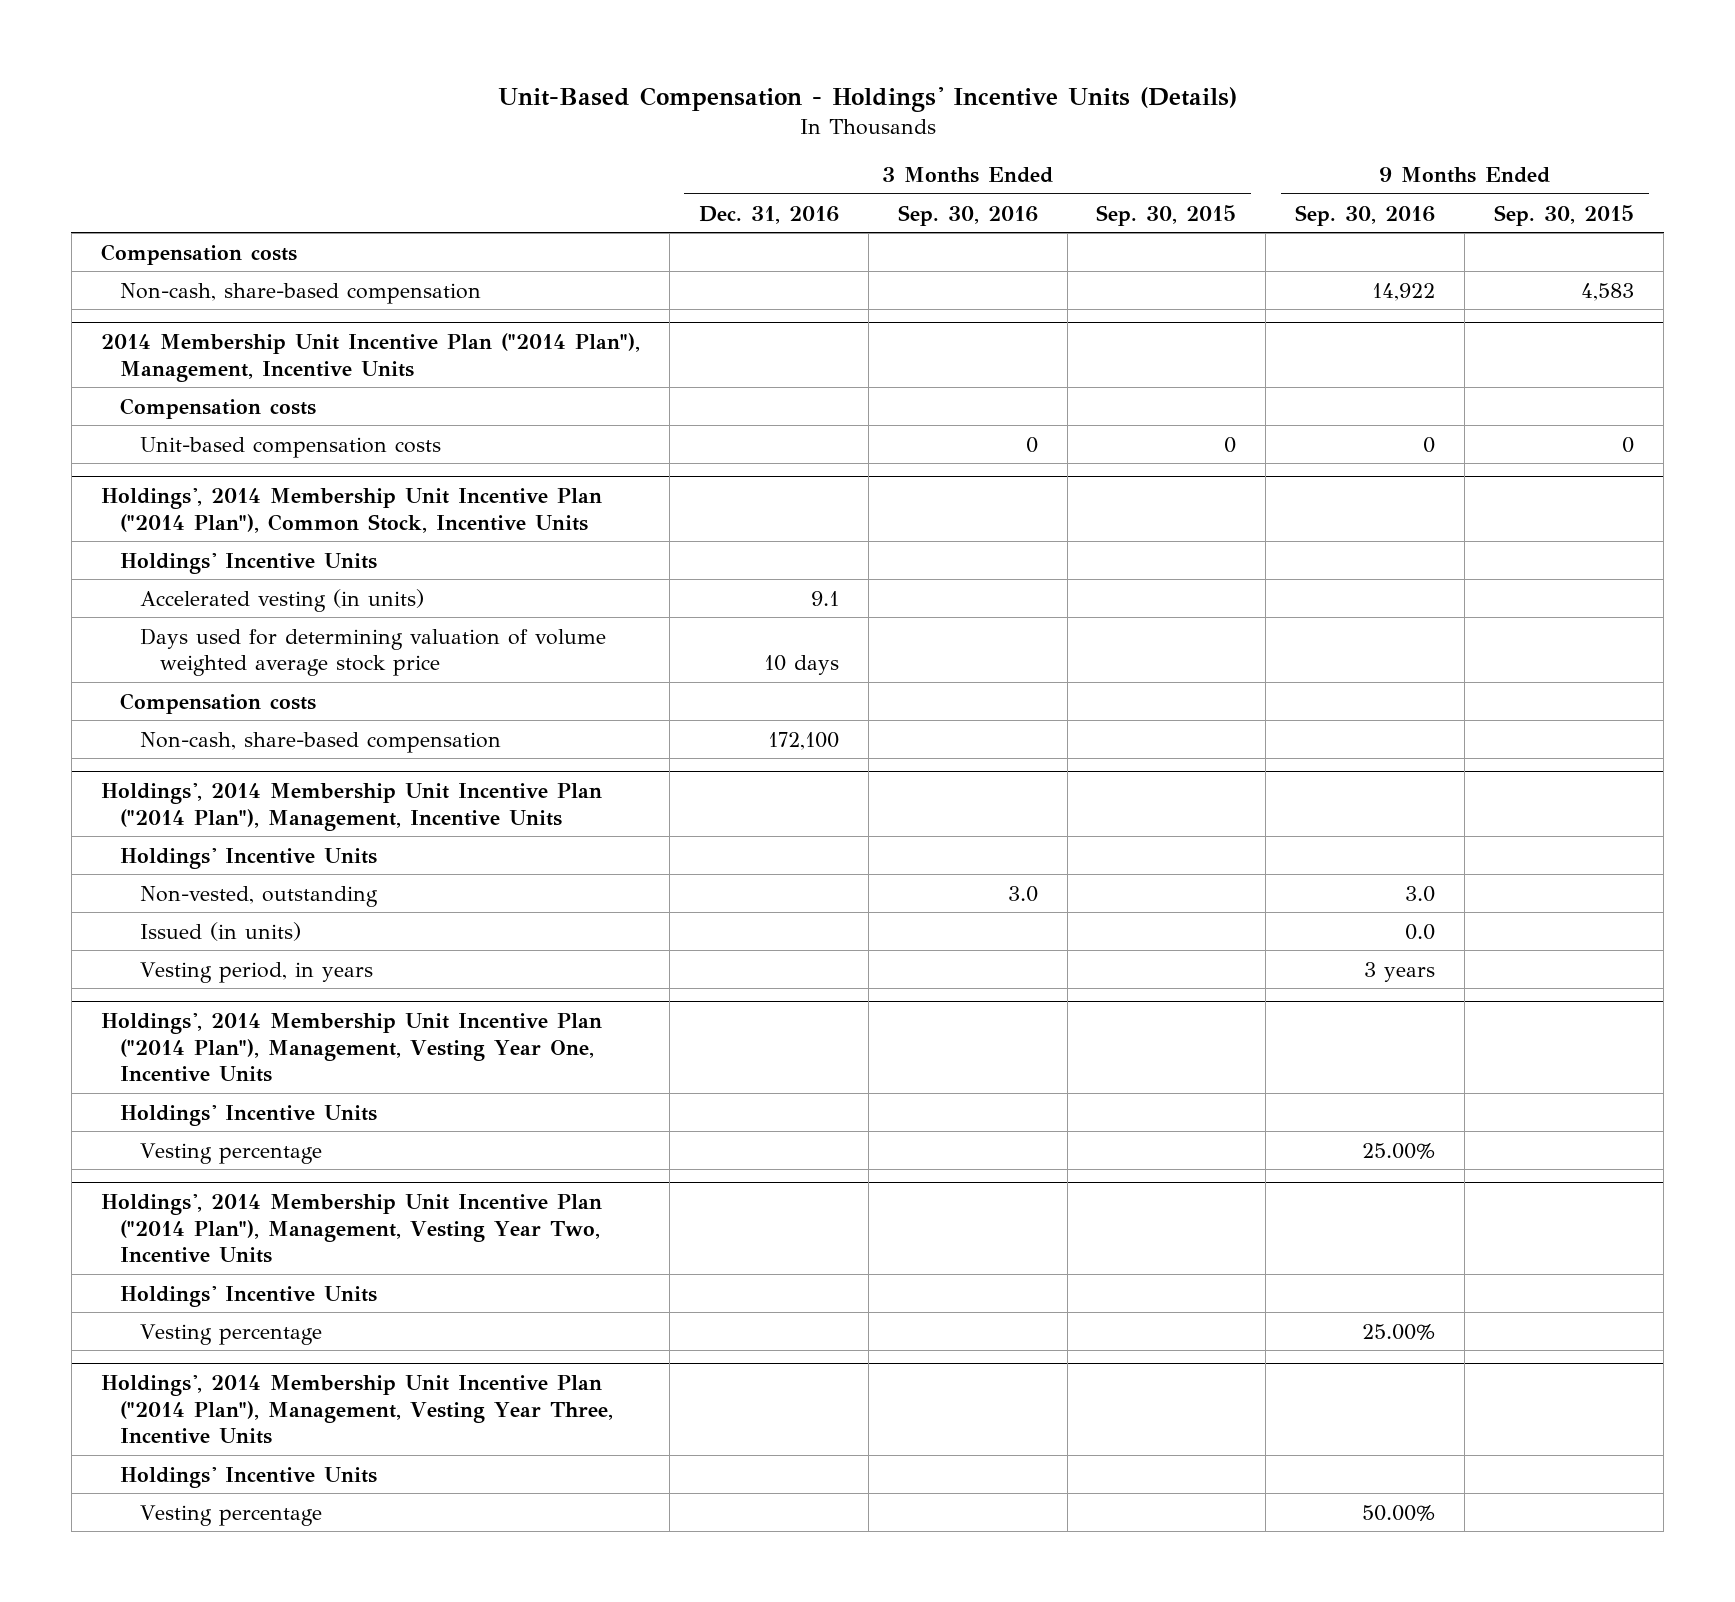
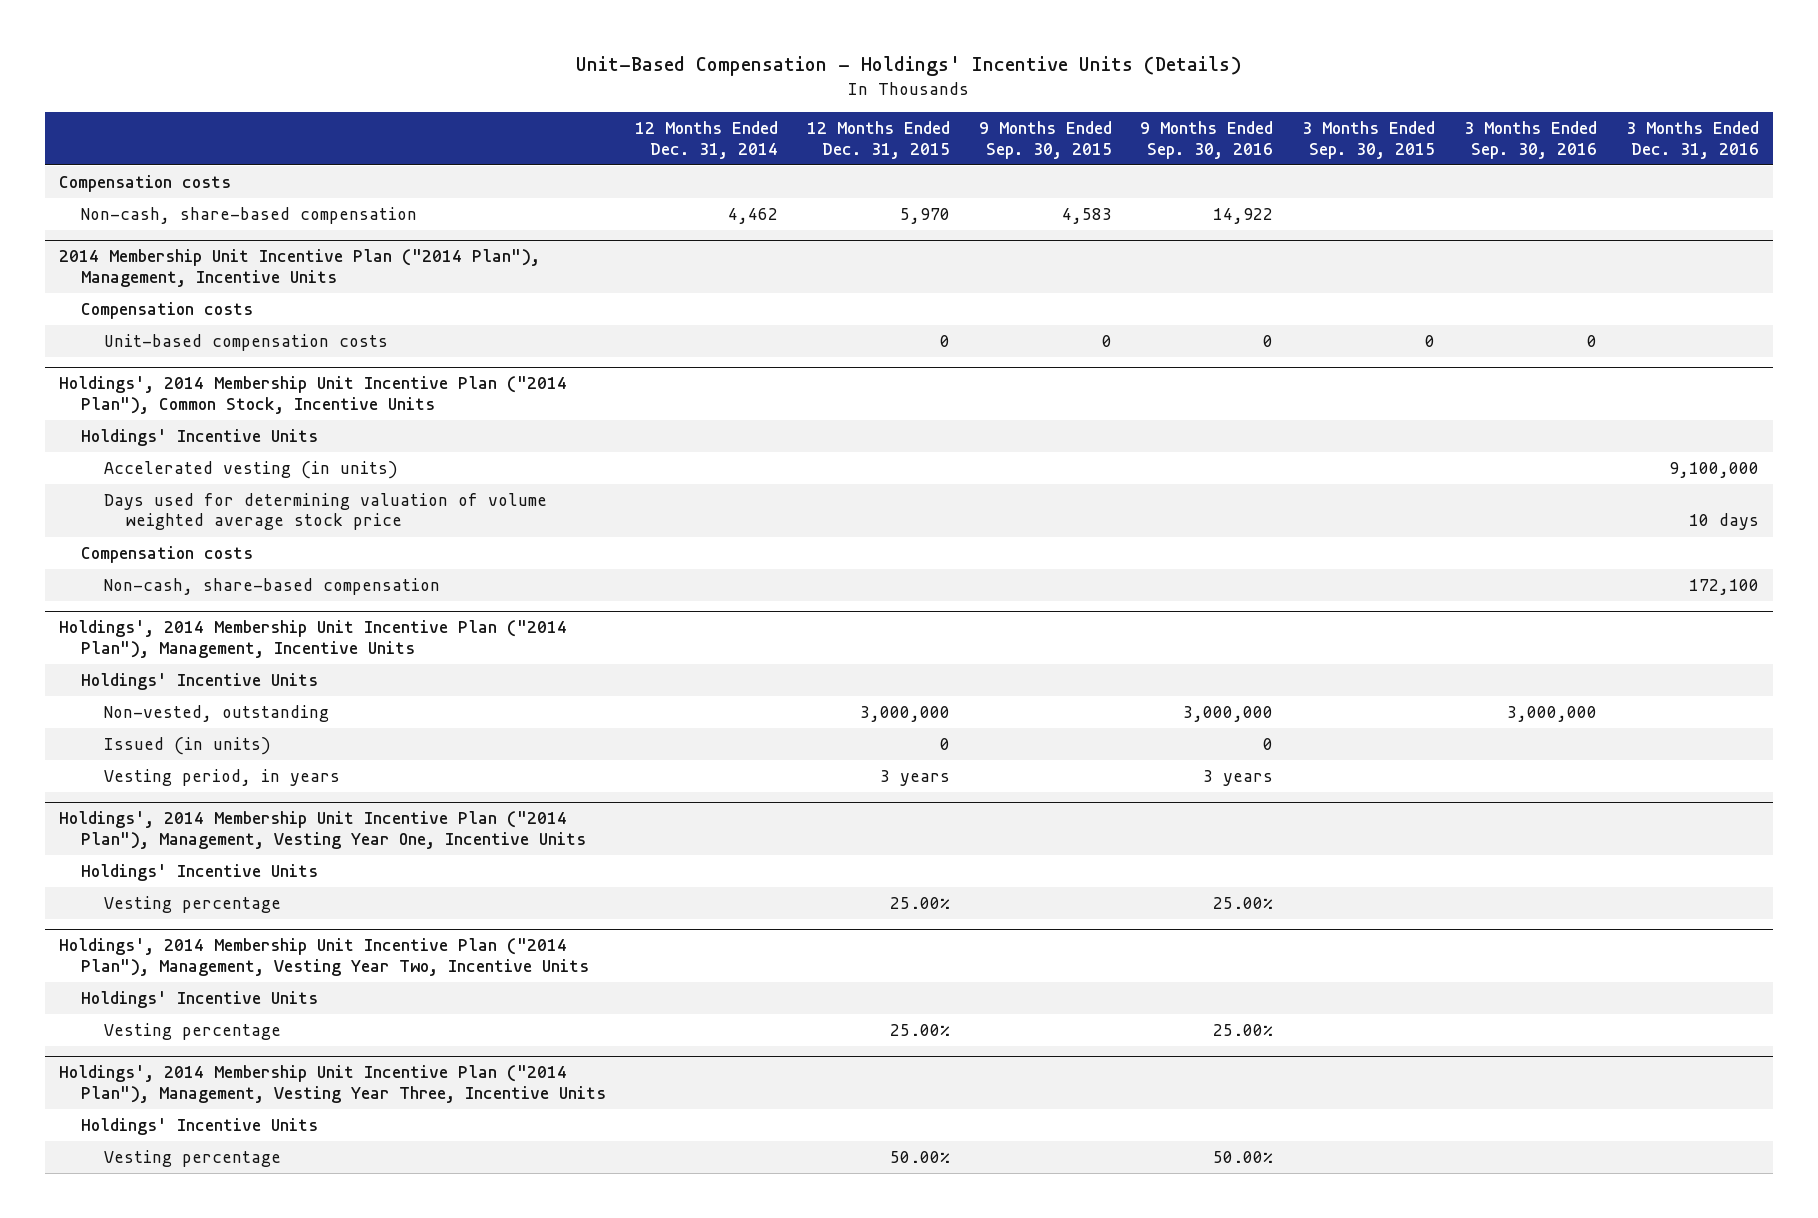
none -> [635,121,779,159] 12 Months Ended Dec. 31, 2014
none -> [806,121,950,159] 12 Months Ended Dec. 31, 2015
[810,590,839,606] 9.1 -> [1668,462,1759,479] 9,100,000
[1007,885,1038,902] 3.0 -> [1506,706,1597,723] 3,000,000
[1405,885,1436,902] 3.0 -> [1183,706,1274,723] 3,000,000
[1405,923,1436,940] 0.0 -> [1263,738,1274,751] 0

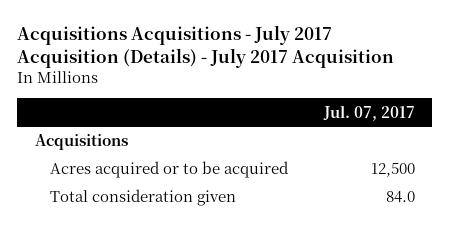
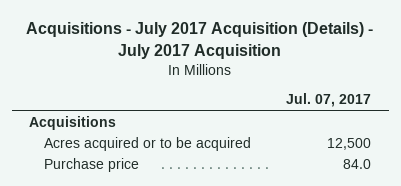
[16,25,394,69] Acquisitions Acquisitions - July 2017 Acquisition (Details) - July 2017 Acquisition -> [26,21,374,59] Acquisitions - July 2017 Acquisition (Details) - July 2017 Acquisition
[49,189,236,207] Total consideration given -> [43,157,139,172] Purchase price

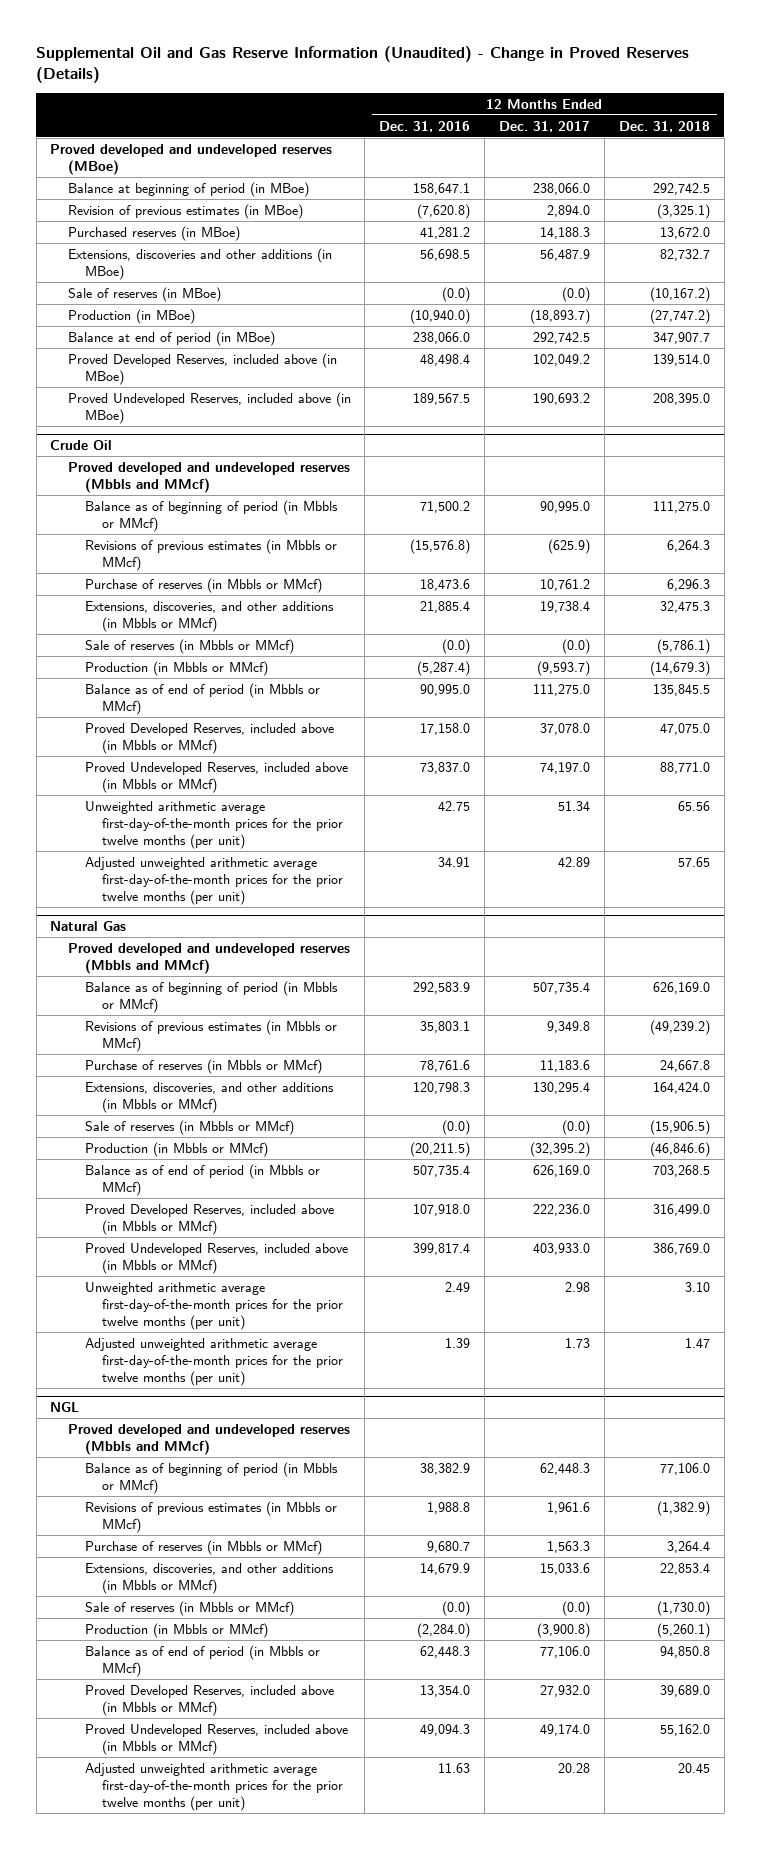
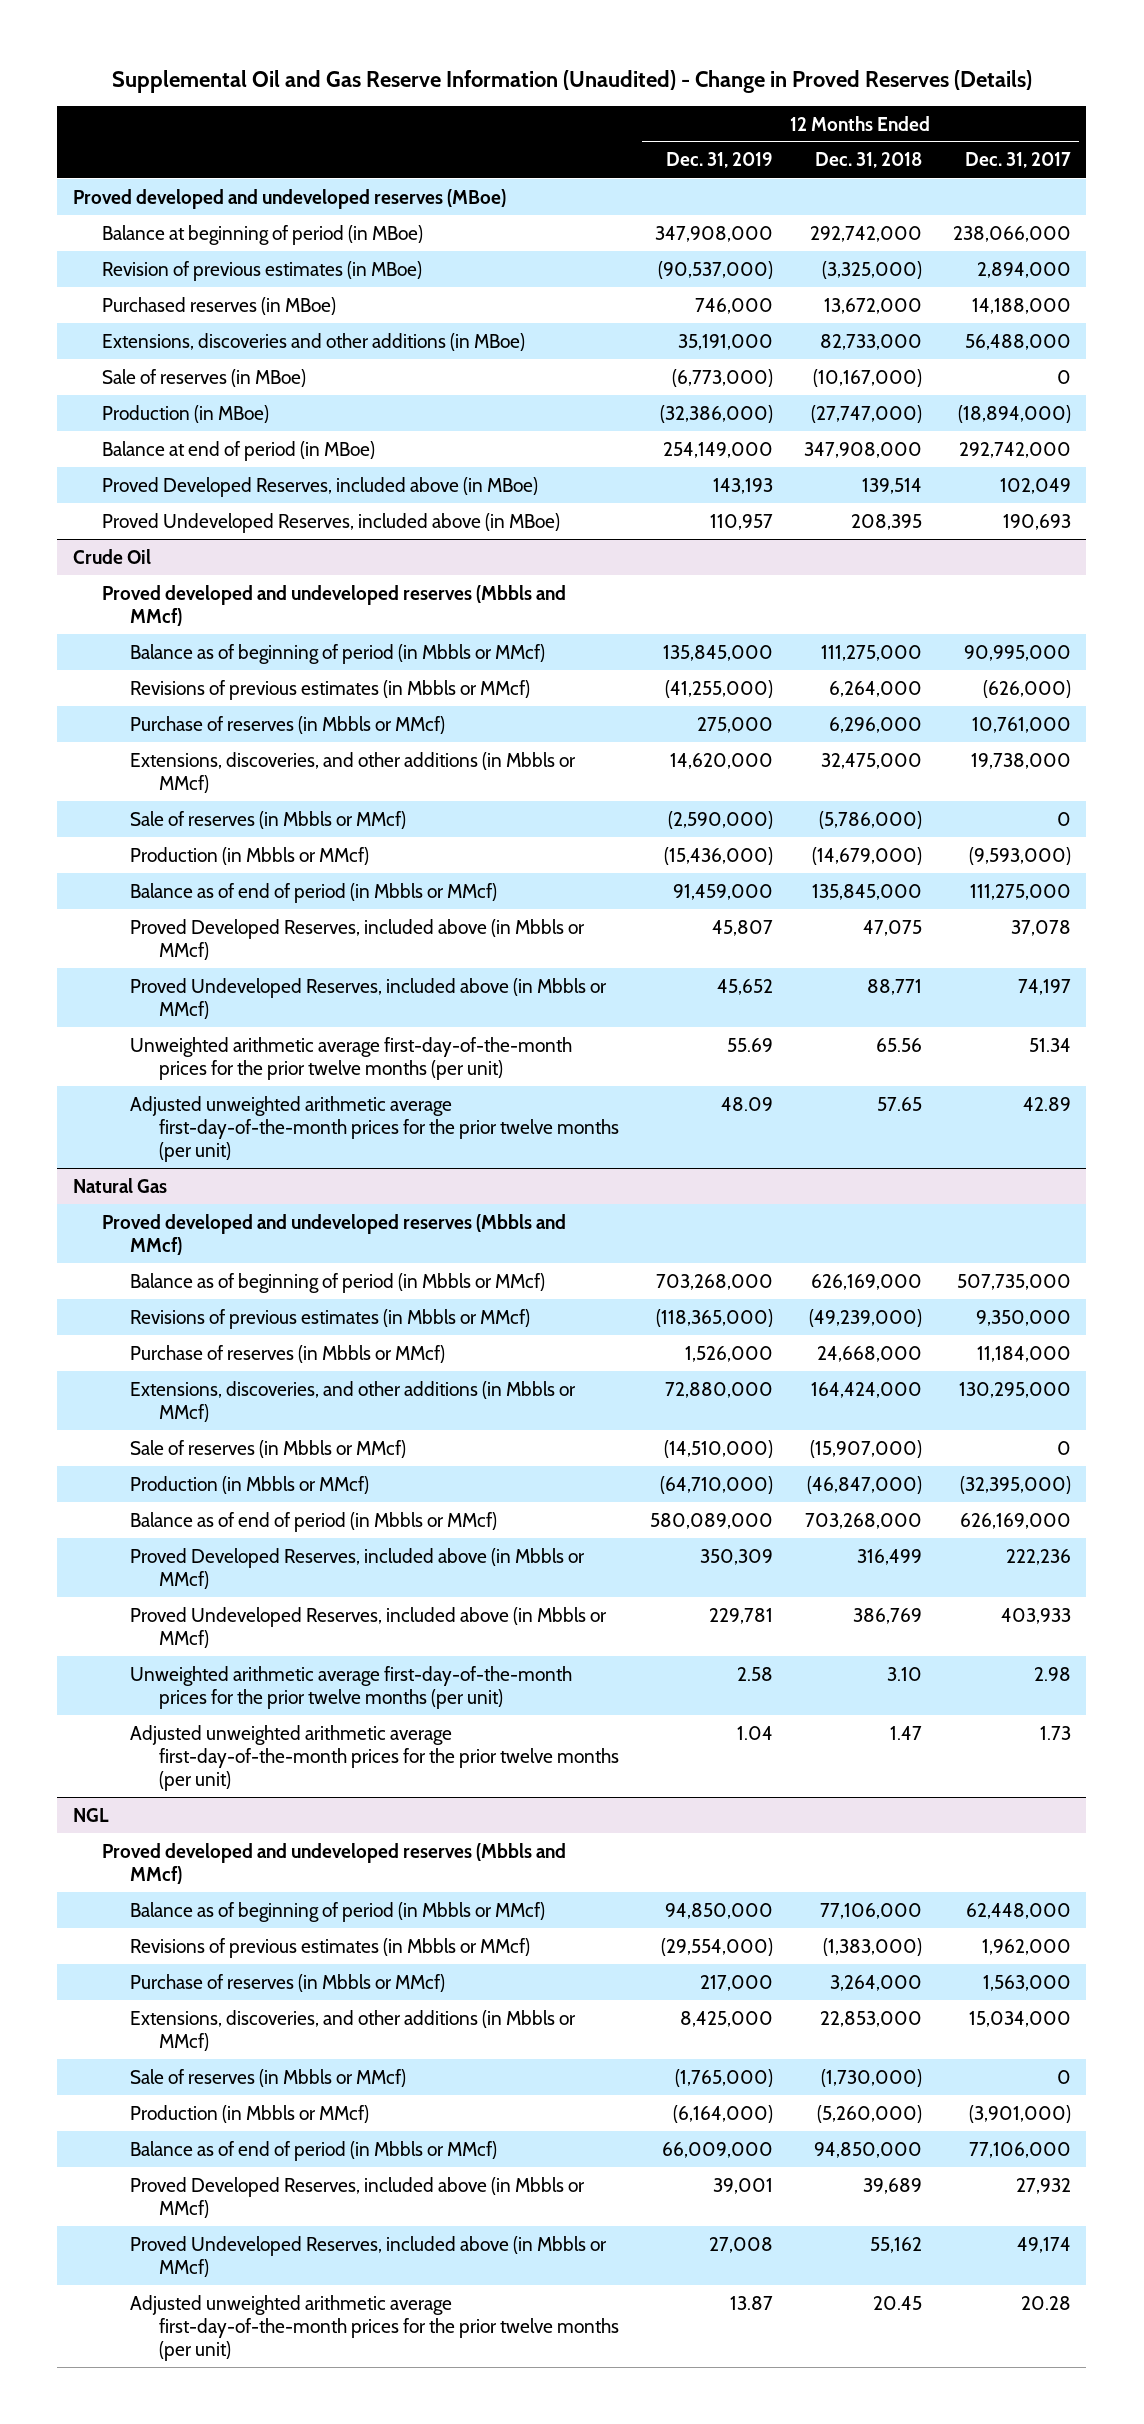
[379,120,471,132] Dec. 31, 2016 -> none
none -> [666,152,774,169] Dec. 31, 2019
[532,182,590,195] 238,066.0 -> [952,225,1071,242] 238,066,000
[652,182,710,195] 292,742.5 -> [809,225,922,242] 292,742,000
[546,204,590,217] 2,894.0 -> [976,261,1071,278] 2,894,000
[656,203,710,219] (3,325.1) -> [821,260,922,279] (3,325,000)
[539,226,590,239] 14,188.3 -> [971,297,1071,314] 14,188,000
[659,226,710,239] 13,672.0 -> [823,297,922,314] 13,672,000
[539,248,590,261] 56,487.9 -> [964,333,1071,350] 56,488,000
[659,248,710,261] 82,732.7 -> [819,333,922,350] 82,733,000
[561,286,590,302] (0.0) -> [1056,369,1071,384] 0
[649,286,710,302] (10,167.2) -> [812,368,922,387] (10,167,000)
[529,308,590,324] (18,893.7) -> [957,404,1071,423] (18,894,000)
[649,308,710,324] (27,747.2) -> [810,404,922,423] (27,747,000)
[532,331,590,344] 292,742.5 -> [958,441,1071,458] 292,742,000
[652,331,710,344] 347,907.7 -> [803,441,922,458] 347,908,000
[532,353,590,366] 102,049.2 -> [999,477,1071,494] 102,049
[652,353,710,366] 139,514.0 -> [861,477,922,494] 139,514
[532,392,590,405] 190,693.2 -> [1002,513,1071,530] 190,693
[652,392,710,405] 208,395.0 -> [850,513,922,530] 208,395
[539,500,590,513] 90,995.0 -> [963,644,1071,661] 90,995,000
[652,500,710,513] 111,275.0 -> [820,644,922,661] 111,275,000
[547,538,590,554] (625.9) -> [982,679,1071,698] (626,000)
[666,539,710,552] 6,264.3 -> [828,680,922,697] 6,264,000
[539,578,590,591] 10,761.2 -> [971,716,1071,733] 10,761,000
[666,578,710,591] 6,296.3 -> [828,716,922,733] 6,296,000
[539,600,590,613] 19,738.4 -> [970,752,1071,769] 19,738,000
[659,600,710,613] 32,475.3 -> [820,752,922,769] 32,475,000
[561,638,590,654] (0.0) -> [1056,811,1071,826] 0
[656,638,710,654] (5,786.1) -> [818,810,922,829] (5,786,000)
[536,660,590,676] (9,593.7) -> [968,846,1071,865] (9,593,000)
[649,660,710,676] (14,679.3) -> [811,846,922,865] (14,679,000)
[532,683,590,696] 111,275.0 -> [969,883,1071,900] 111,275,000
[652,683,710,696] 135,845.5 -> [811,883,922,900] 135,845,000
[539,722,590,735] 37,078.0 -> [1010,919,1071,936] 37,078
[659,722,710,735] 47,075.0 -> [862,919,922,936] 47,075
[539,761,590,774] 74,197.0 -> [1017,978,1071,995] 74,197
[659,761,710,774] 88,771.0 -> [866,978,922,995] 88,771
[532,981,590,994] 507,735.4 -> [956,1273,1071,1290] 507,735,000
[652,981,710,994] 626,169.0 -> [810,1273,922,1290] 626,169,000
[546,1020,590,1033] 9,349.8 -> [975,1309,1071,1326] 9,350,000
[649,1019,710,1035] (49,239.2) -> [808,1308,922,1327] (49,239,000)
[539,1059,590,1072] 11,183.6 -> [976,1345,1071,1362] 11,184,000
[659,1059,710,1072] 24,667.8 -> [816,1345,922,1362] 24,668,000
[532,1081,590,1094] 130,295.4 -> [958,1381,1071,1398] 130,295,000
[652,1081,710,1094] 164,424.0 -> [810,1381,922,1398] 164,424,000
[561,1119,590,1135] (0.0) -> [1056,1440,1071,1455] 0
[649,1119,710,1135] (15,906.5) -> [809,1439,922,1458] (15,907,000)
[529,1141,590,1157] (32,395.2) -> [959,1475,1071,1494] (32,395,000)
[649,1141,710,1157] (46,846.6) -> [806,1475,922,1494] (46,847,000)
[532,1164,590,1177] 626,169.0 -> [959,1512,1071,1529] 626,169,000
[652,1164,710,1177] 703,268.5 -> [804,1512,922,1529] 703,268,000
[532,1203,590,1216] 222,236.0 -> [1005,1548,1071,1565] 222,236
[652,1203,710,1216] 316,499.0 -> [856,1548,922,1565] 316,499
[532,1242,590,1255] 403,933.0 -> [1000,1607,1071,1624] 403,933
[652,1242,710,1255] 386,769.0 -> [852,1607,922,1624] 386,769
[539,1462,590,1475] 62,448.3 -> [965,1902,1071,1919] 62,448,000
[659,1462,710,1475] 77,106.0 -> [819,1902,922,1919] 77,106,000
[546,1501,590,1514] 1,961.6 -> [981,1938,1071,1955] 1,962,000
[656,1500,710,1516] (1,382.9) -> [822,1937,922,1956] (1,383,000)
[546,1540,590,1553] 1,563.3 -> [982,1974,1071,1991] 1,563,000
[666,1540,710,1553] 3,264.4 -> [829,1974,922,1991] 3,264,000
[539,1562,590,1575] 15,033.6 -> [968,2010,1071,2027] 15,034,000
[659,1562,710,1575] 22,853.4 -> [819,2010,922,2027] 22,853,000
[561,1600,590,1616] (0.0) -> [1056,2069,1071,2084] 0
[656,1600,710,1616] (1,730.0) -> [820,2068,922,2087] (1,730,000)
[536,1622,590,1638] (3,900.8) -> [968,2104,1071,2123] (3,901,000)
[656,1622,710,1638] (5,260.1) -> [816,2104,922,2123] (5,260,000)
[539,1645,590,1658] 77,106.0 -> [968,2141,1071,2158] 77,106,000
[659,1645,710,1658] 94,850.8 -> [813,2141,922,2158] 94,850,000
[539,1684,590,1697] 27,932.0 -> [1015,2177,1071,2194] 27,932
[659,1684,710,1697] 39,689.0 -> [862,2177,922,2194] 39,689
[539,1723,590,1736] 49,174.0 -> [1016,2236,1071,2253] 49,174
[659,1723,710,1736] 55,162.0 -> [869,2236,922,2253] 55,162

